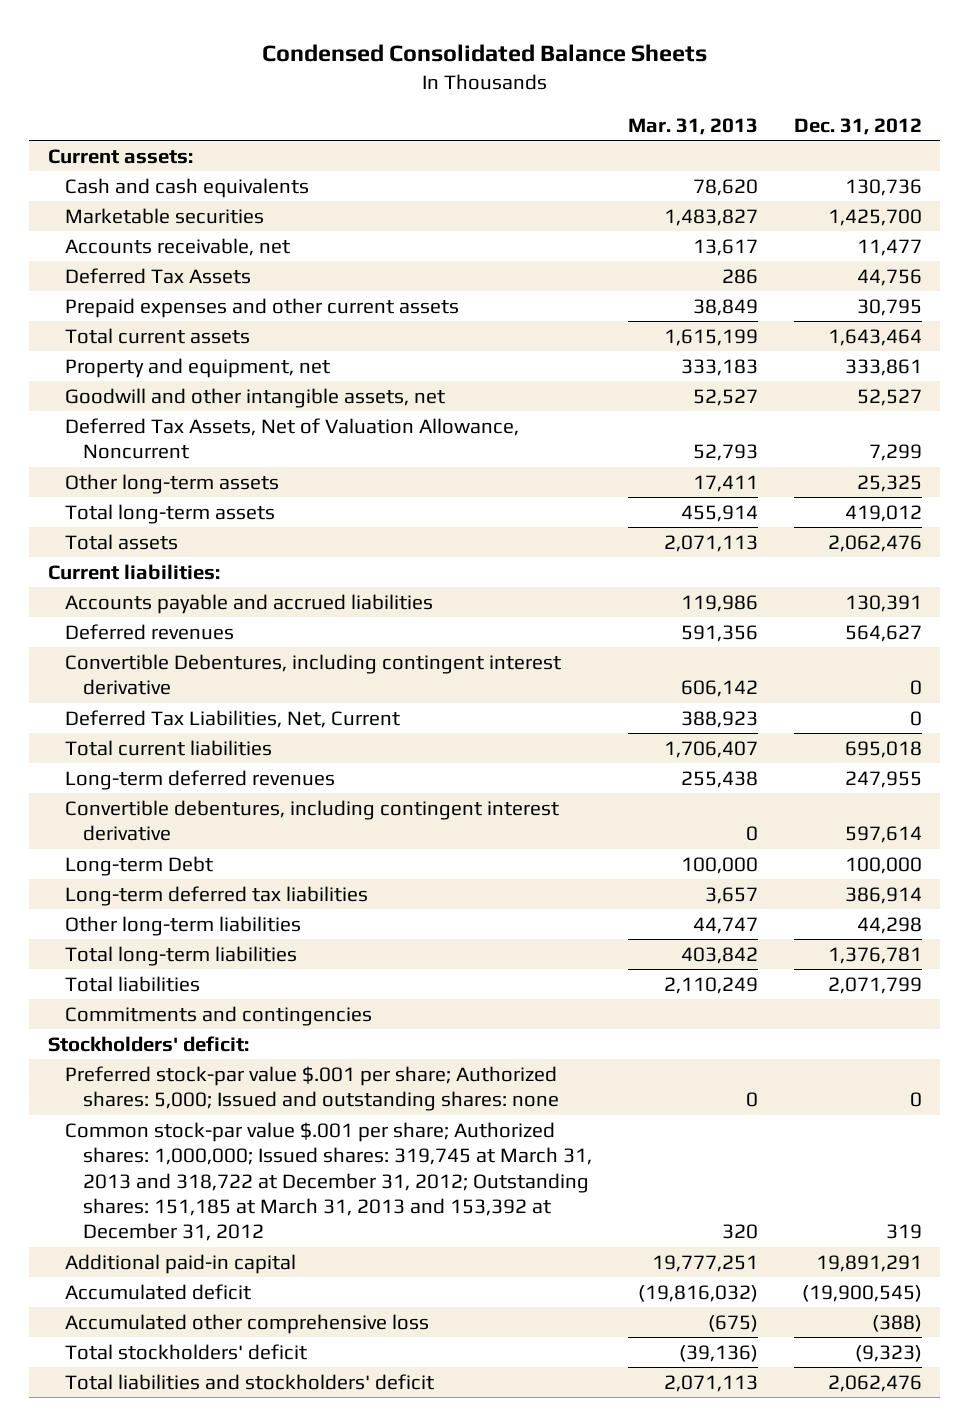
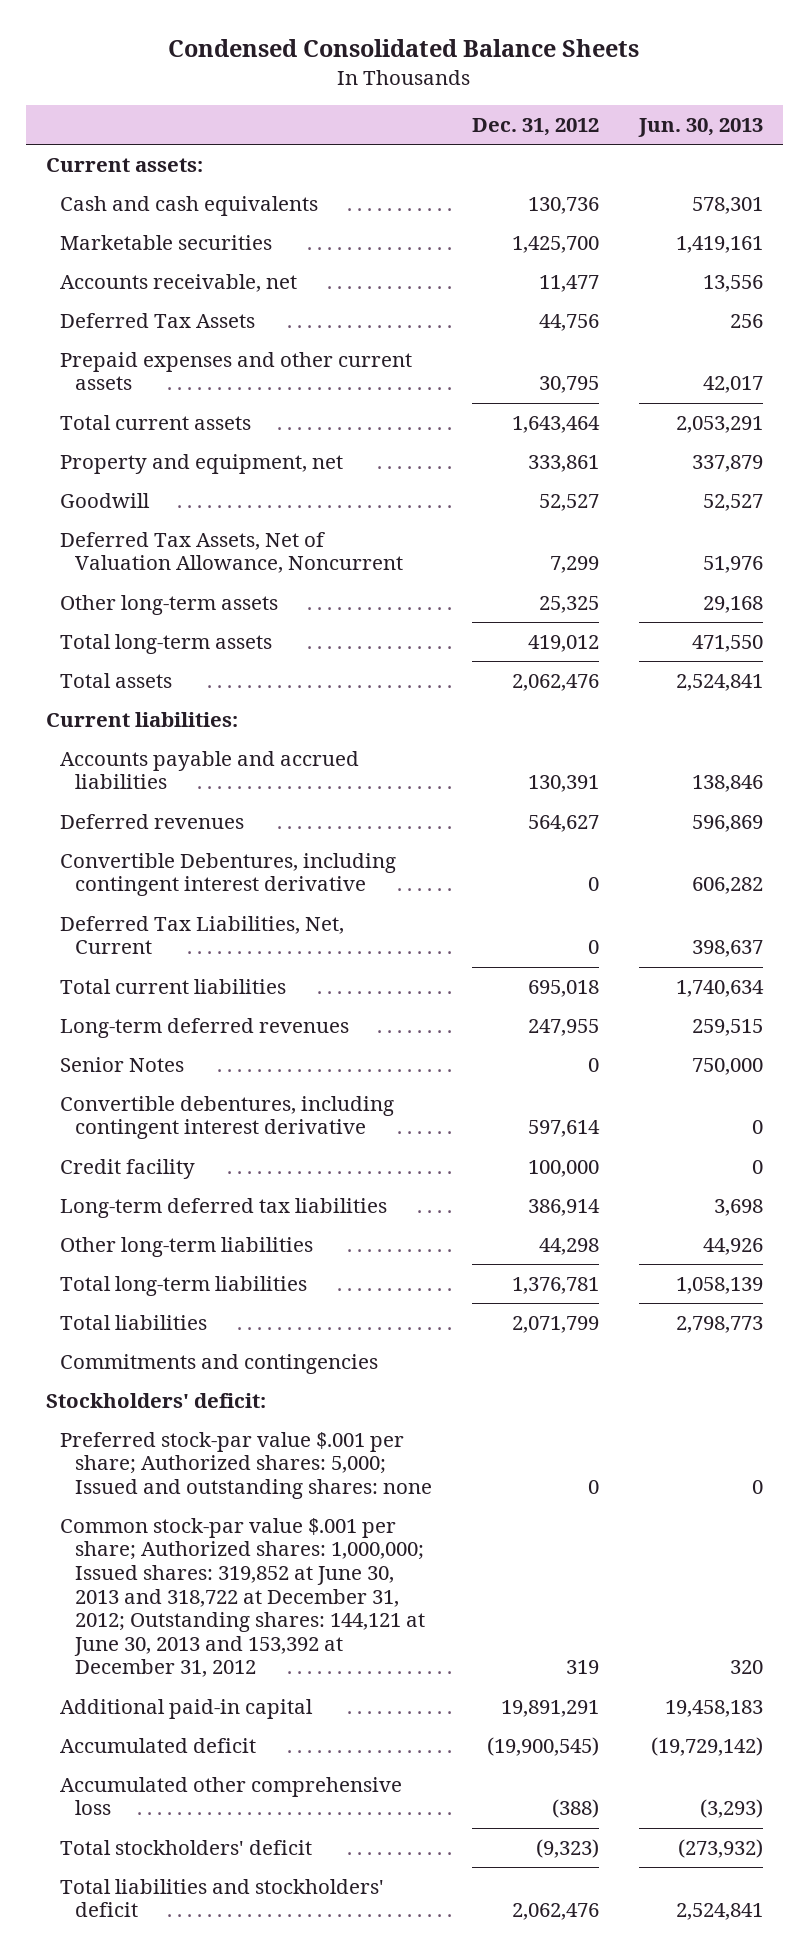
[627,117,758,135] Mar. 31, 2013 -> none
none -> [637,117,763,137] Jun. 30, 2013
[65,387,446,408] Goodwill and other intangible assets, net -> [60,492,151,508] Goodwill
none -> [60,1056,185,1072] Senior Notes
[65,855,214,876] Long-term Debt -> [60,1158,196,1179] Credit facility
[65,1121,592,1242] Common stock-par value $.001 per share; Authorized shares: 1,000,000; Issued shares: 319,745 at March 31, 2013 and 318,722 at December 31, 2012; Outstanding shares: 151,185 at March 31, 2013 and 153,392 at December 31, 2012 -> [60,1517,425,1678] Common stock-par value $.001 per share; Authorized shares: 1,000,000; Issued shares: 319,852 at June 30, 2013 and 318,722 at December 31, 2012; Outstanding shares: 144,121 at June 30, 2013 and 153,392 at December 31, 2012

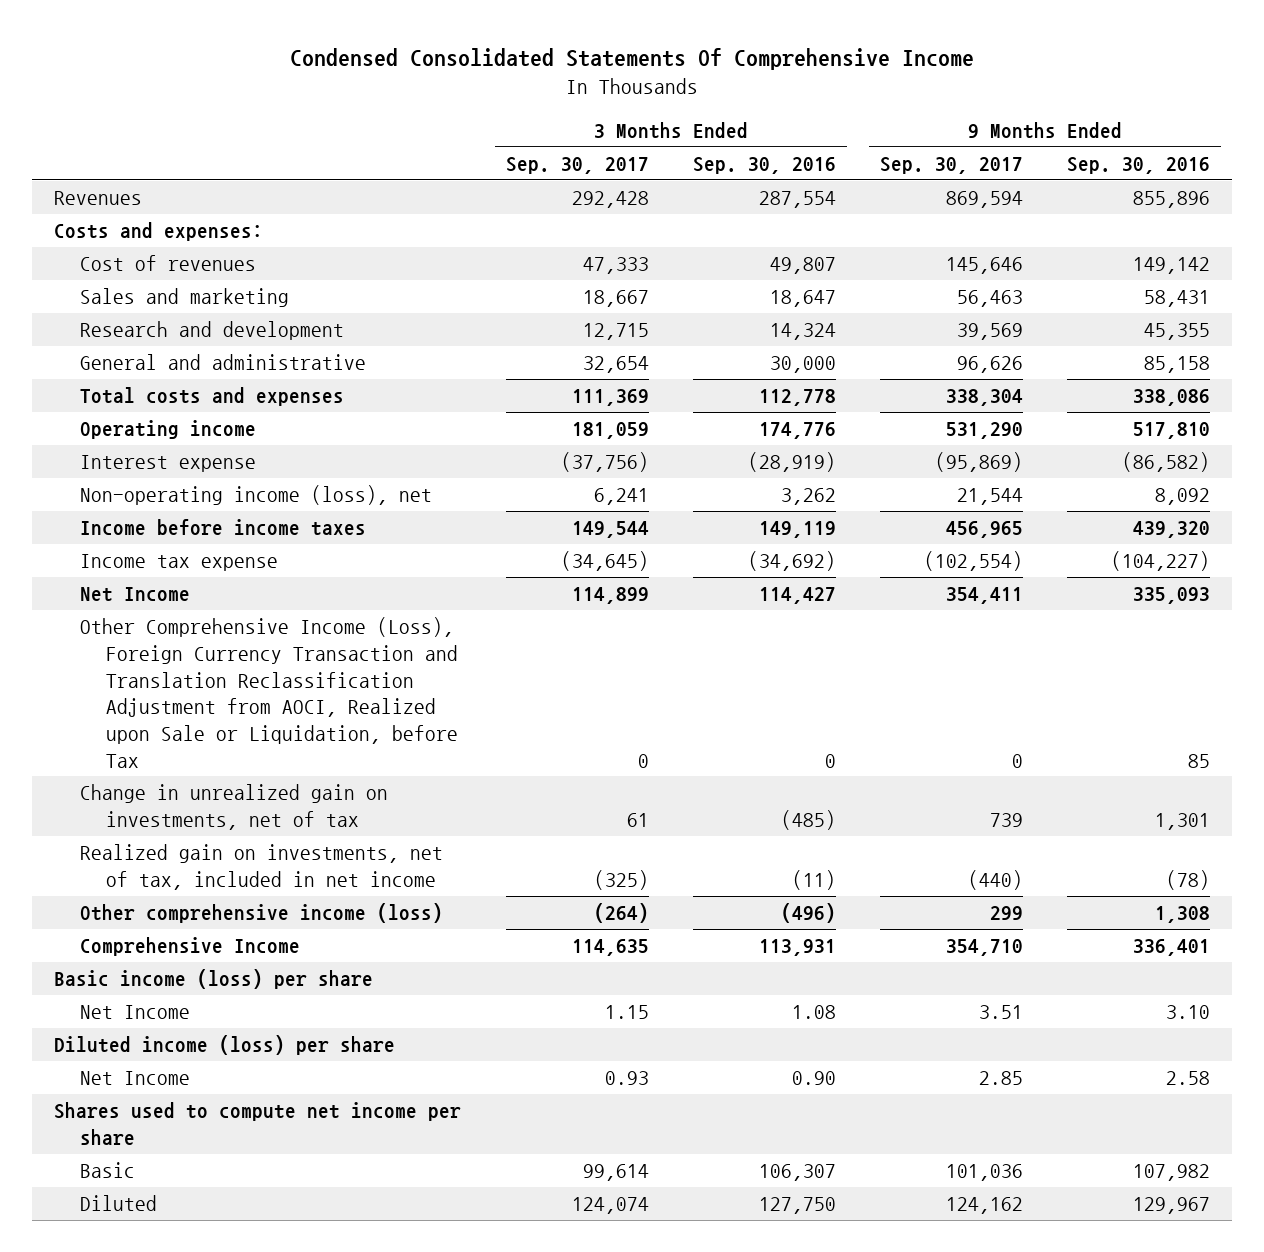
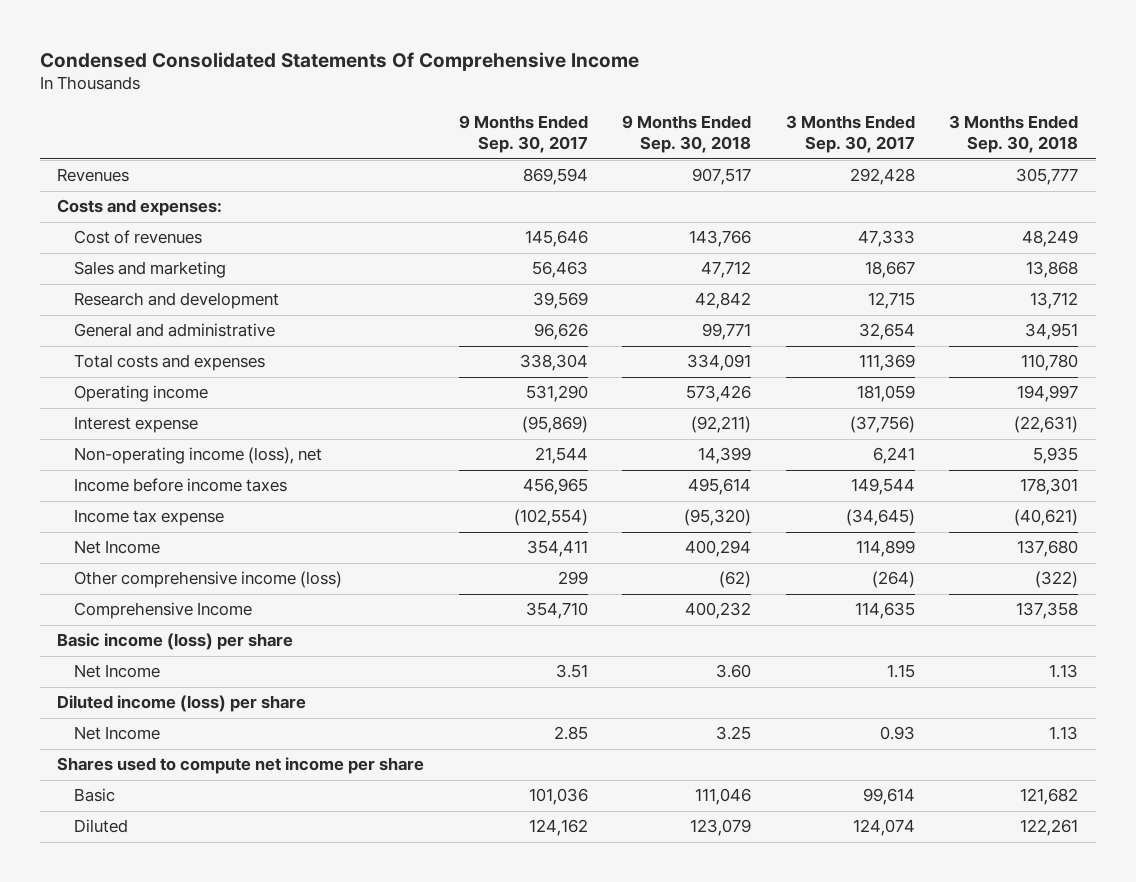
[692,156,836,174] Sep. 30, 2016 -> none
[1066,156,1210,174] Sep. 30, 2016 -> none
none -> [622,114,752,154] 9 Months Ended Sep. 30, 2018
none -> [949,114,1079,154] 3 Months Ended Sep. 30, 2018
[79,617,458,768] Other Comprehensive Income (Loss), Foreign Currency Transaction and Translation Reclassification Adjustment from AOCI, Realized upon Sale or Liquidation, before Tax -> none
[79,784,388,830] Change in unrealized gain on investments, net of tax -> none
[79,844,443,890] Realized gain on investments, net of tax, included in net income -> none

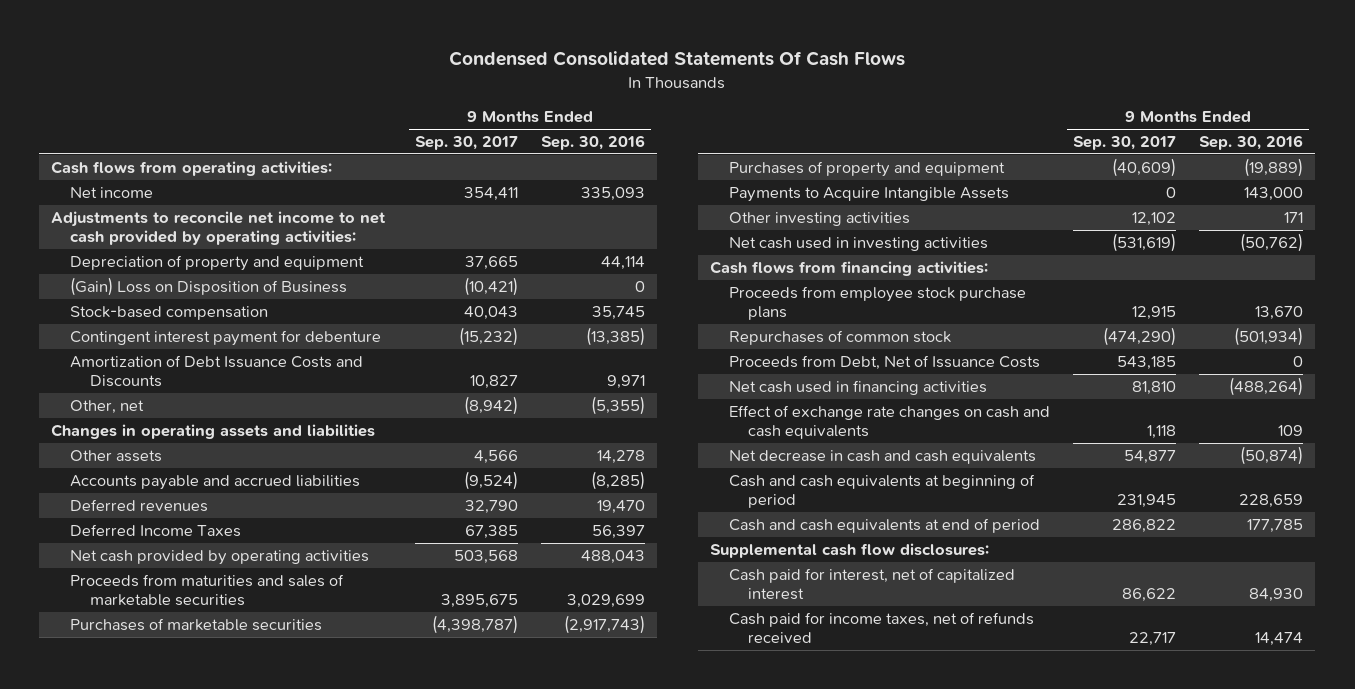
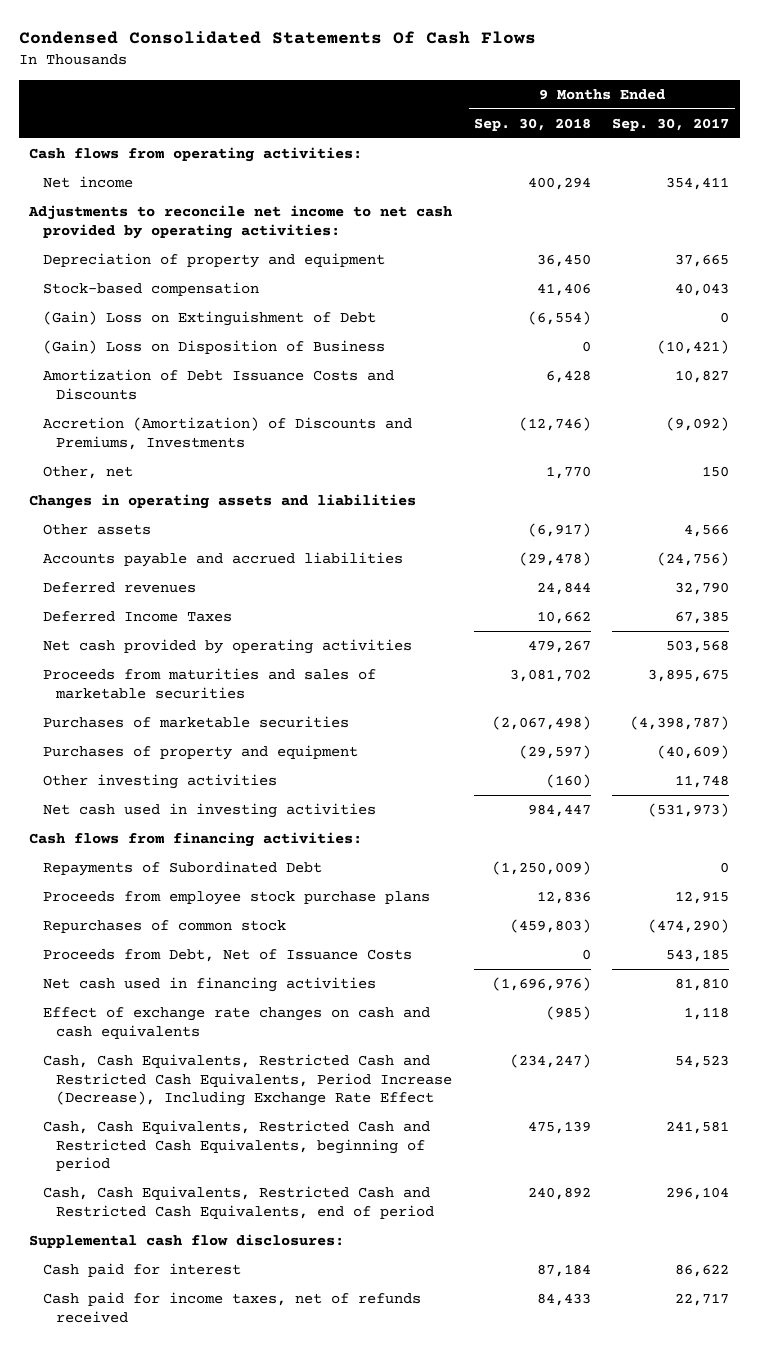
[540,135,645,151] Sep. 30, 2016 -> none
none -> [473,117,591,131] Sep. 30, 2018
[70,330,382,347] Contingent interest payment for debenture -> none
none -> [42,311,376,327] (Gain) Loss on Extinguishment of Debt
[70,277,348,297] (Gain) Loss on Disposition of Business -> [42,340,385,355] (Gain) Loss on Disposition of Business
none -> [42,417,412,450] Accretion (Amortization) of Discounts and Premiums, Investments
[463,396,518,416] (8,942) -> [702,466,730,478] 150
[463,471,518,491] (9,524) -> [657,552,730,567] (24,756)
[728,187,1009,203] Payments to Acquire Intangible Assets -> none
[1132,212,1177,227] 12,102 -> [675,775,730,789] 11,748
[1112,233,1177,253] (531,619) -> [648,803,730,818] (531,973)
none -> [42,861,322,877] Repayments of Subordinated Debt
[728,450,1036,465] Net decrease in cash and cash equivalents -> none
none -> [42,1054,452,1107] Cash, Cash Equivalents, Restricted Cash and Restricted Cash Equivalents, Period Increase (Decrease), Including Exchange Rate Effect
[728,474,1035,509] Cash and cash equivalents at beginning of period -> [42,1120,430,1172] Cash, Cash Equivalents, Restricted Cash and Restricted Cash Equivalents, beginning of period
[1117,494,1177,509] 231,945 -> [666,1121,730,1135] 241,581
[728,518,1040,534] Cash and cash equivalents at end of period -> [42,1186,434,1219] Cash, Cash Equivalents, Restricted Cash and Restricted Cash Equivalents, end of period
[1112,519,1177,534] 286,822 -> [666,1187,730,1201] 296,104
[728,568,1015,601] Cash paid for interest, net of capitalized interest -> [42,1263,241,1278] Cash paid for interest

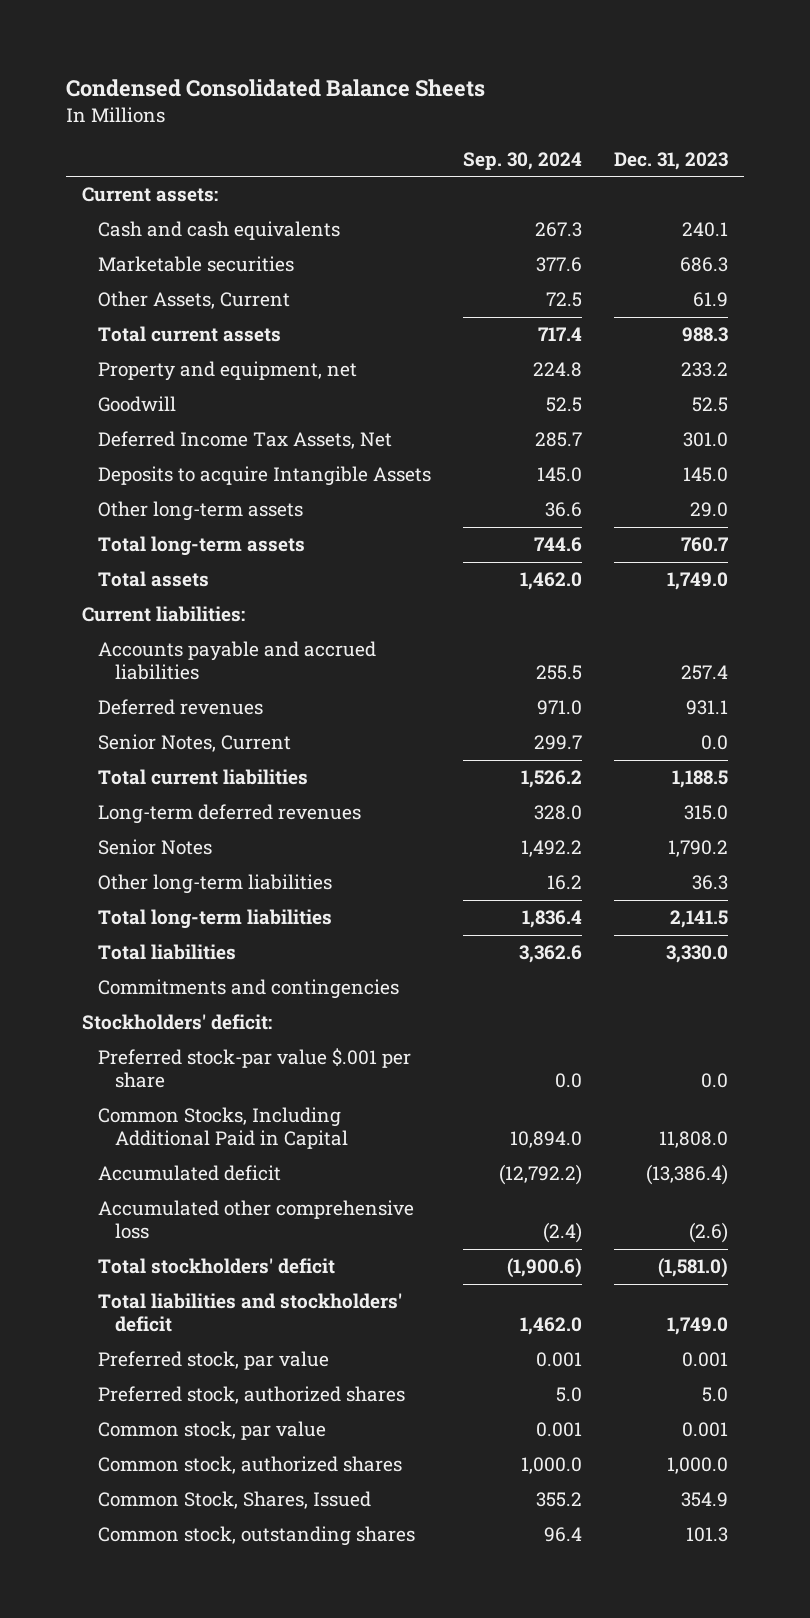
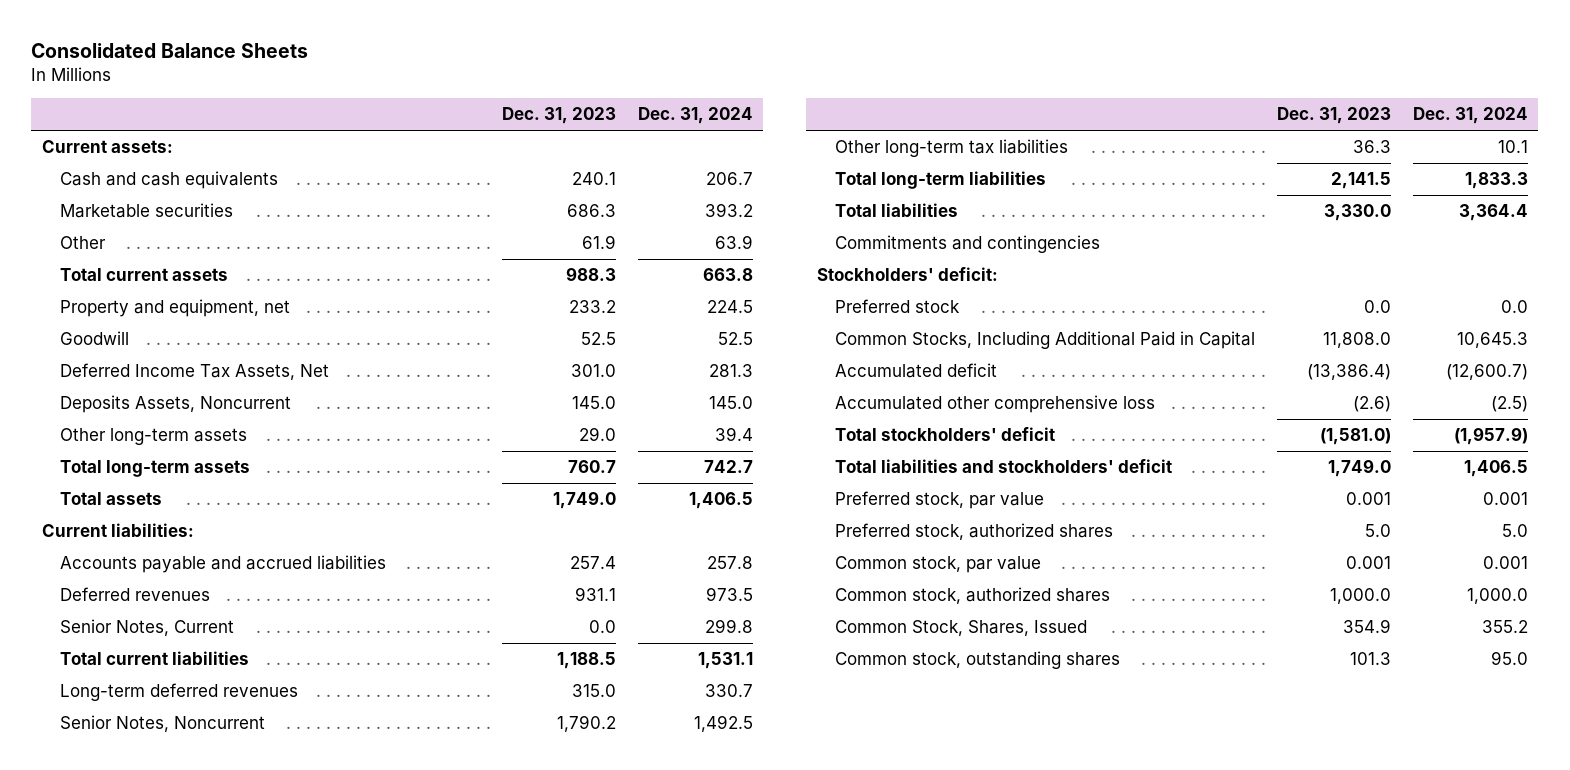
[66,79,486,98] Condensed Consolidated Balance Sheets -> [31,42,309,58] Consolidated Balance Sheets
[463,151,583,170] Sep. 30, 2024 -> none
none -> [637,107,753,125] Dec. 31, 2024
[98,291,291,310] Other Assets, Current -> [60,236,107,250] Other
[98,466,432,487] Deposits to acquire Intangible Assets -> [60,395,292,414] Deposits Assets, Noncurrent
[98,839,213,856] Senior Notes -> [60,715,266,733] Senior Notes, Noncurrent
[98,874,333,895] Other long-term liabilities -> [835,139,1069,158] Other long-term tax liabilities
[98,1048,412,1089] Preferred stock-par value $.001 per share -> [835,299,961,314] Preferred stock

